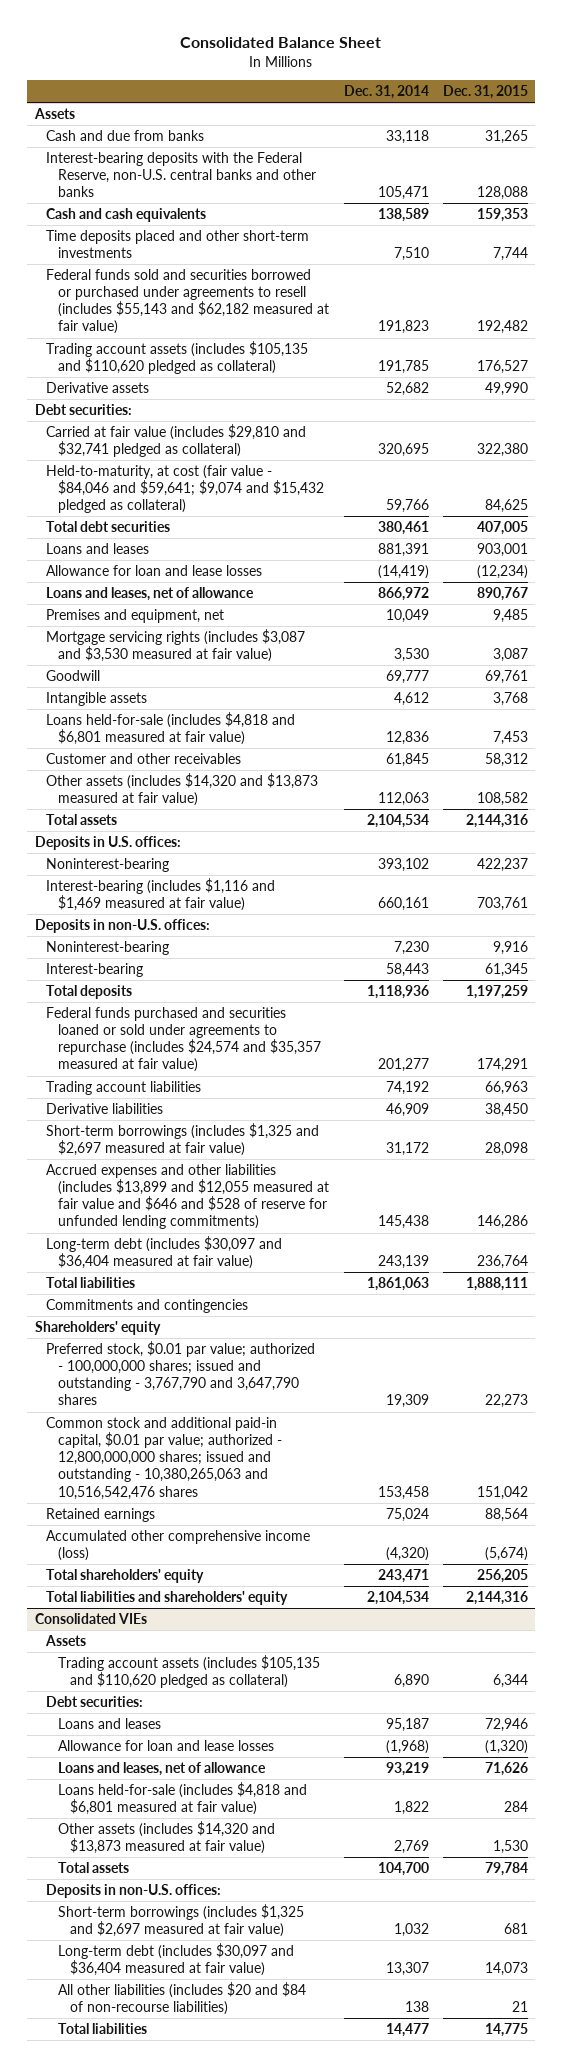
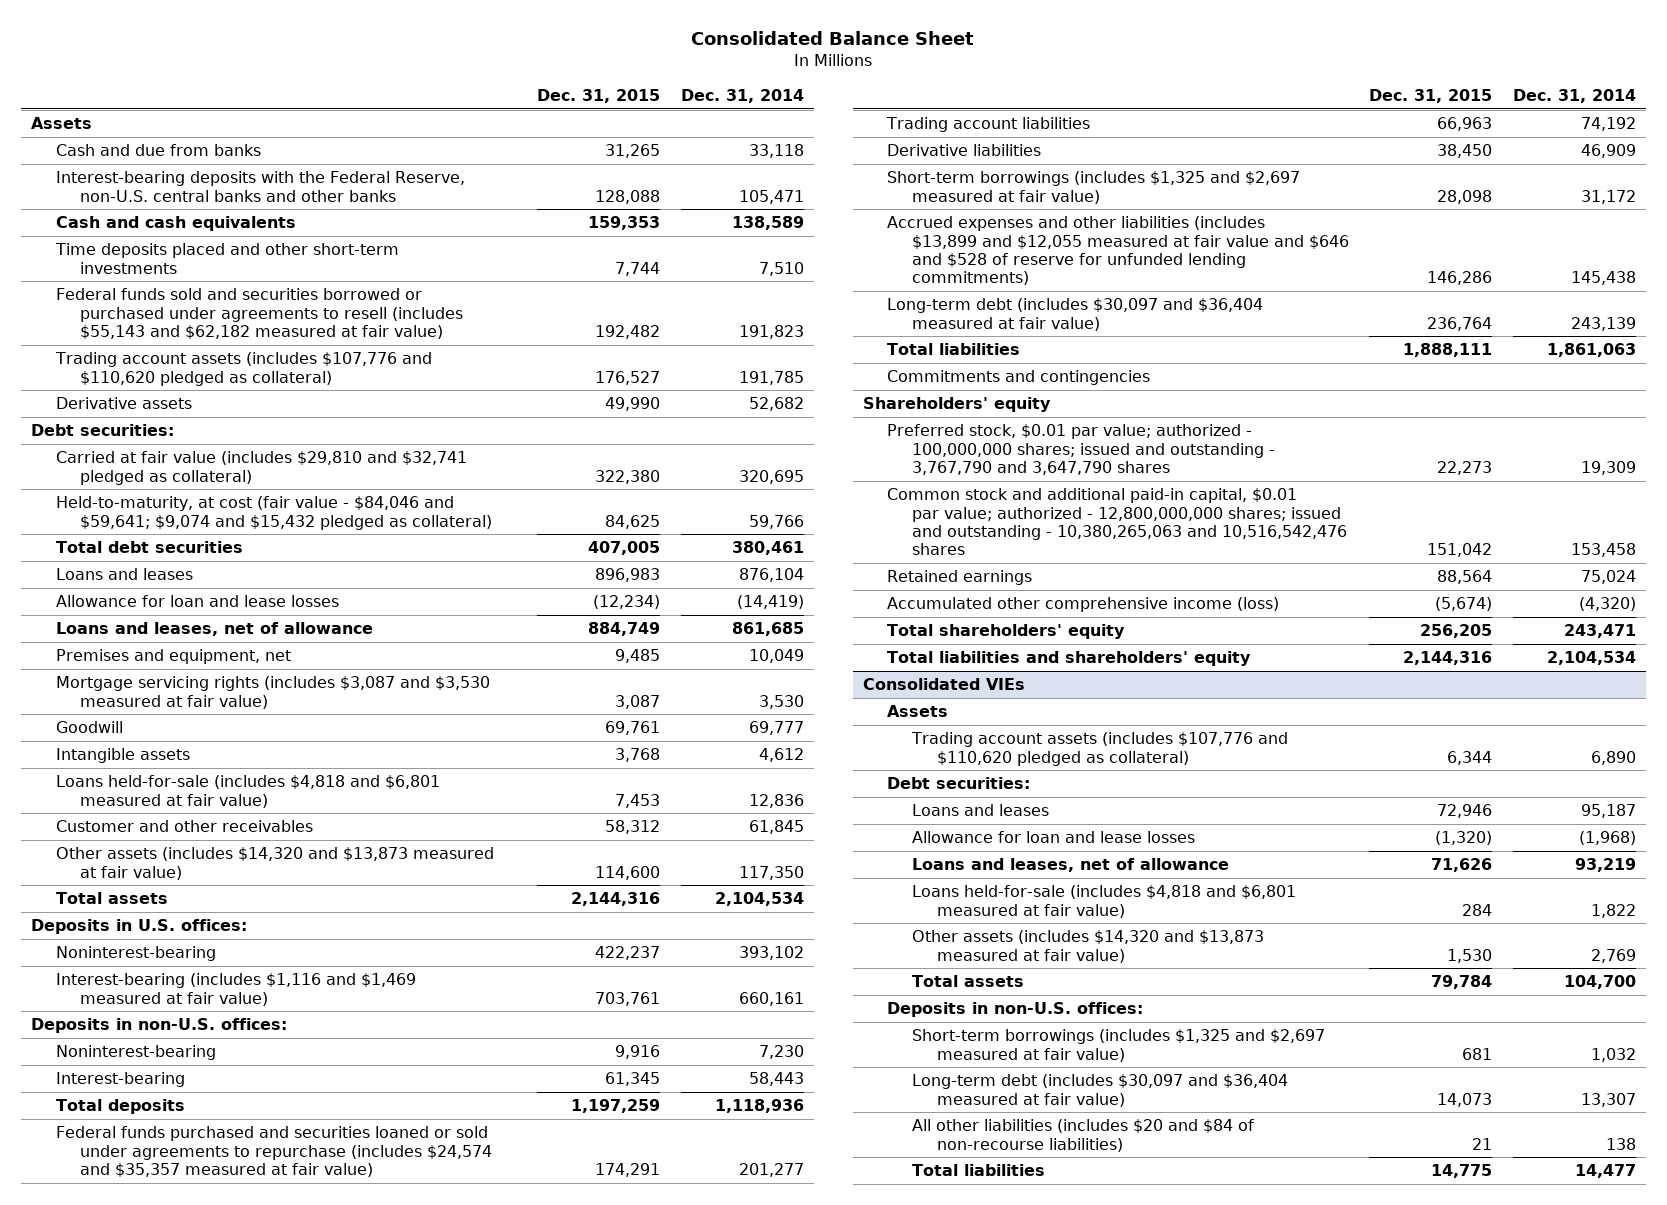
[46,340,309,375] Trading account assets (includes $105,135 and $110,620 pledged as collateral) -> [54,352,432,386] Trading account assets (includes $107,776 and $110,620 pledged as collateral)
[377,542,429,557] 881,391 -> [738,568,804,583] 876,104
[477,542,529,557] 903,001 -> [595,568,661,583] 896,983
[377,586,429,601] 866,972 -> [731,622,804,637] 861,685
[477,586,529,601] 890,767 -> [588,622,661,637] 884,749
[377,792,429,807] 112,063 -> [738,865,804,880] 117,350
[477,792,529,807] 108,582 -> [595,865,661,880] 114,600
[58,1654,321,1689] Trading account assets (includes $105,135 and $110,620 pledged as collateral) -> [911,732,1289,766] Trading account assets (includes $107,776 and $110,620 pledged as collateral)

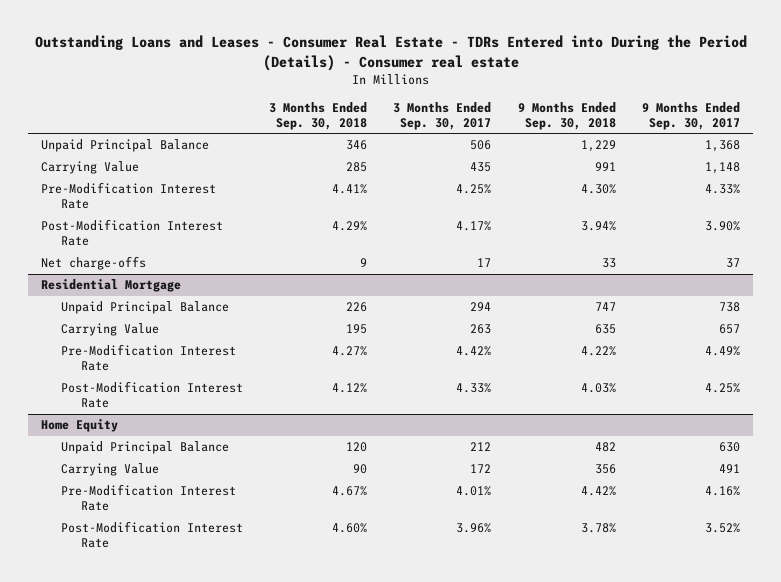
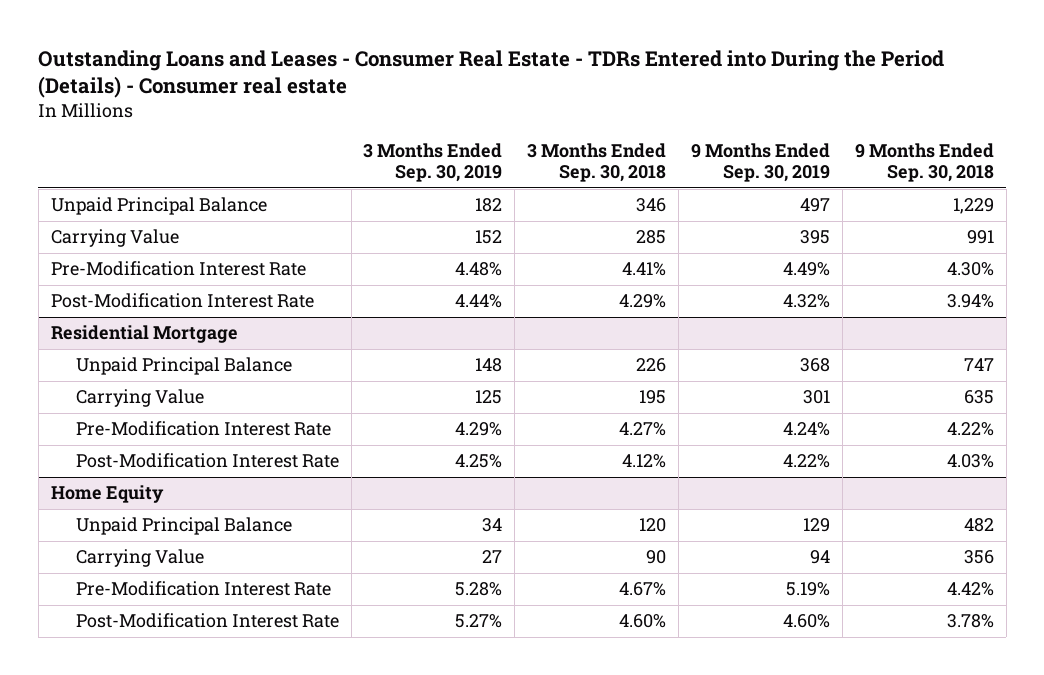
[393,101,492,130] 3 Months Ended Sep. 30, 2017 -> none
[642,101,741,130] 9 Months Ended Sep. 30, 2017 -> none
none -> [363,143,503,183] 3 Months Ended Sep. 30, 2019
none -> [691,143,831,183] 9 Months Ended Sep. 30, 2019
[41,256,147,271] Net charge-offs -> none

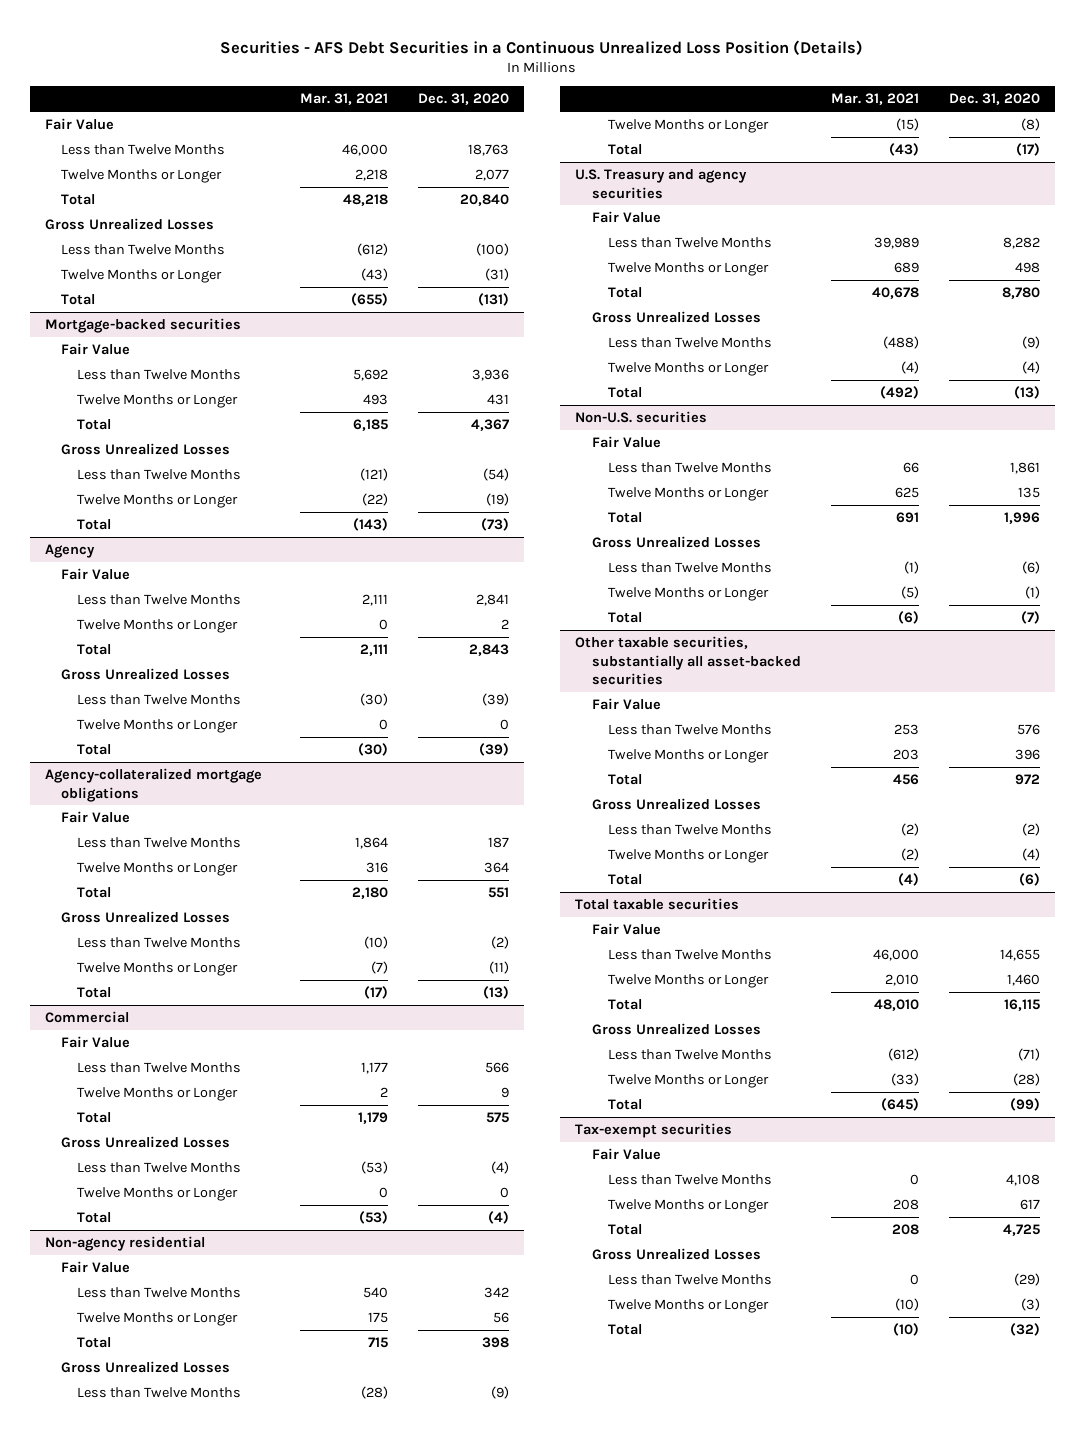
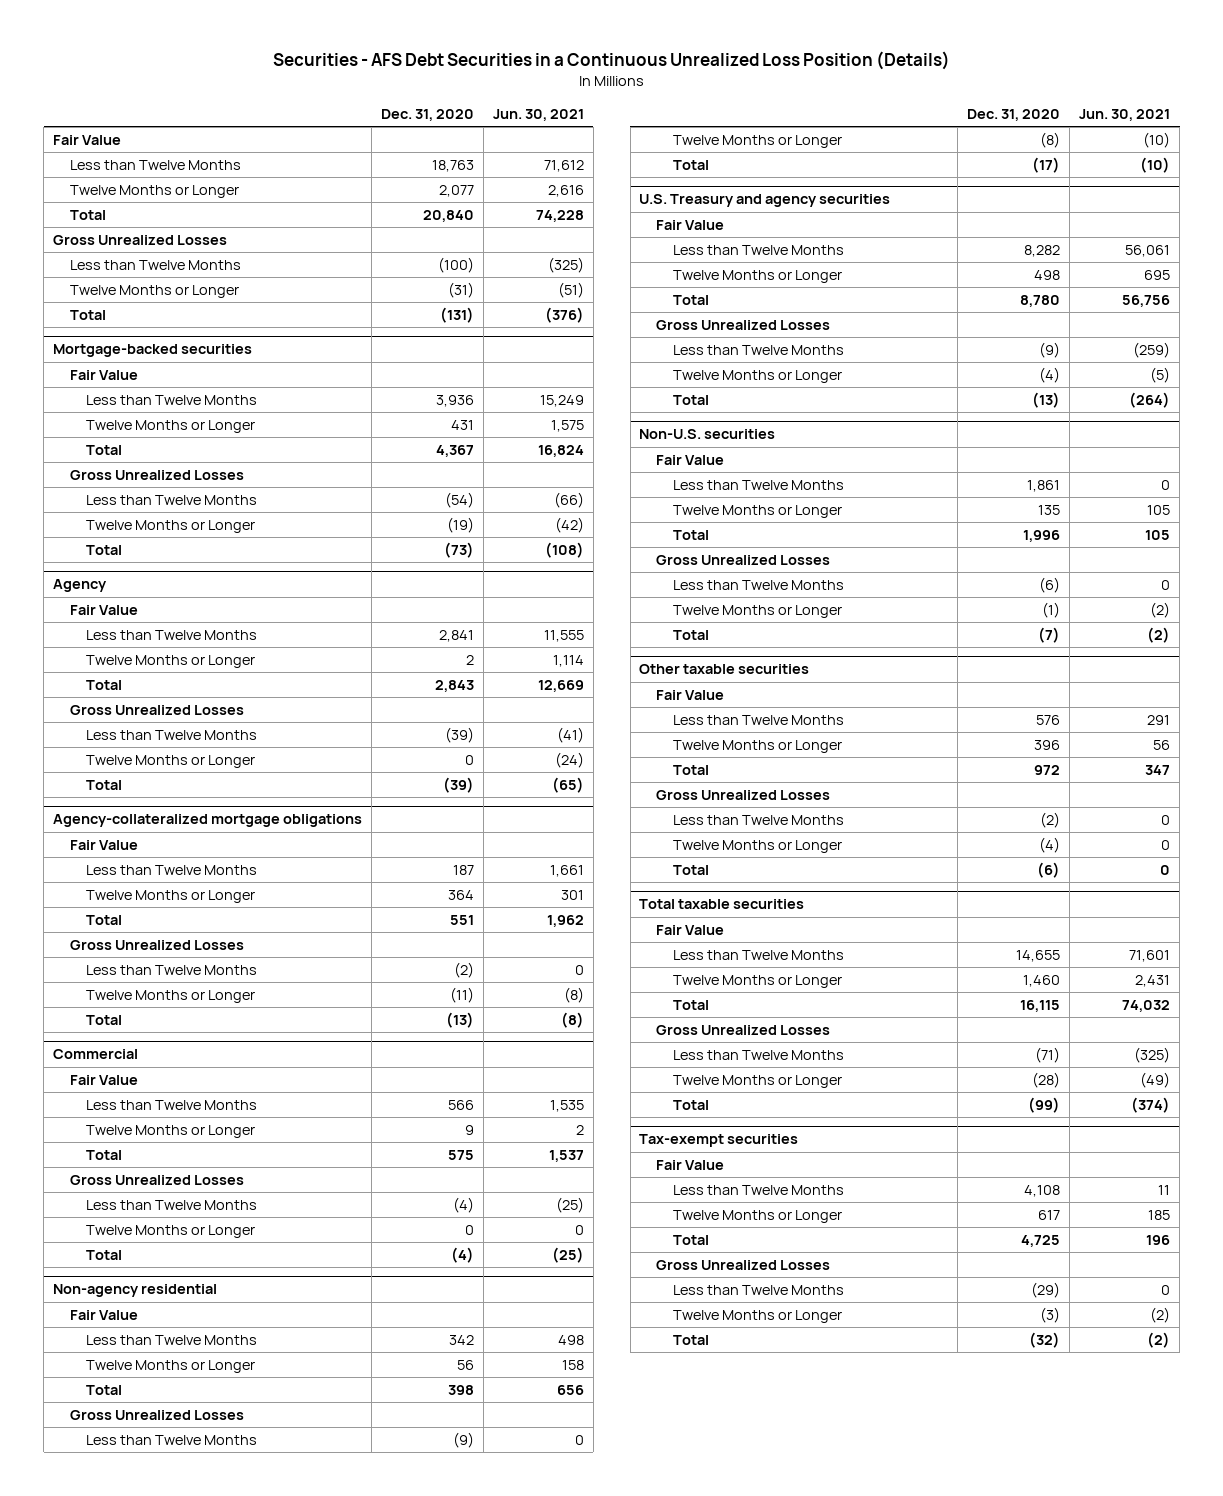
[300,93,389,106] Mar. 31, 2021 -> none
none -> [492,108,584,121] Jun. 30, 2021
[575,635,801,686] Other taxable securities, substantially all asset-backed securities -> [639,664,810,675] Other taxable securities

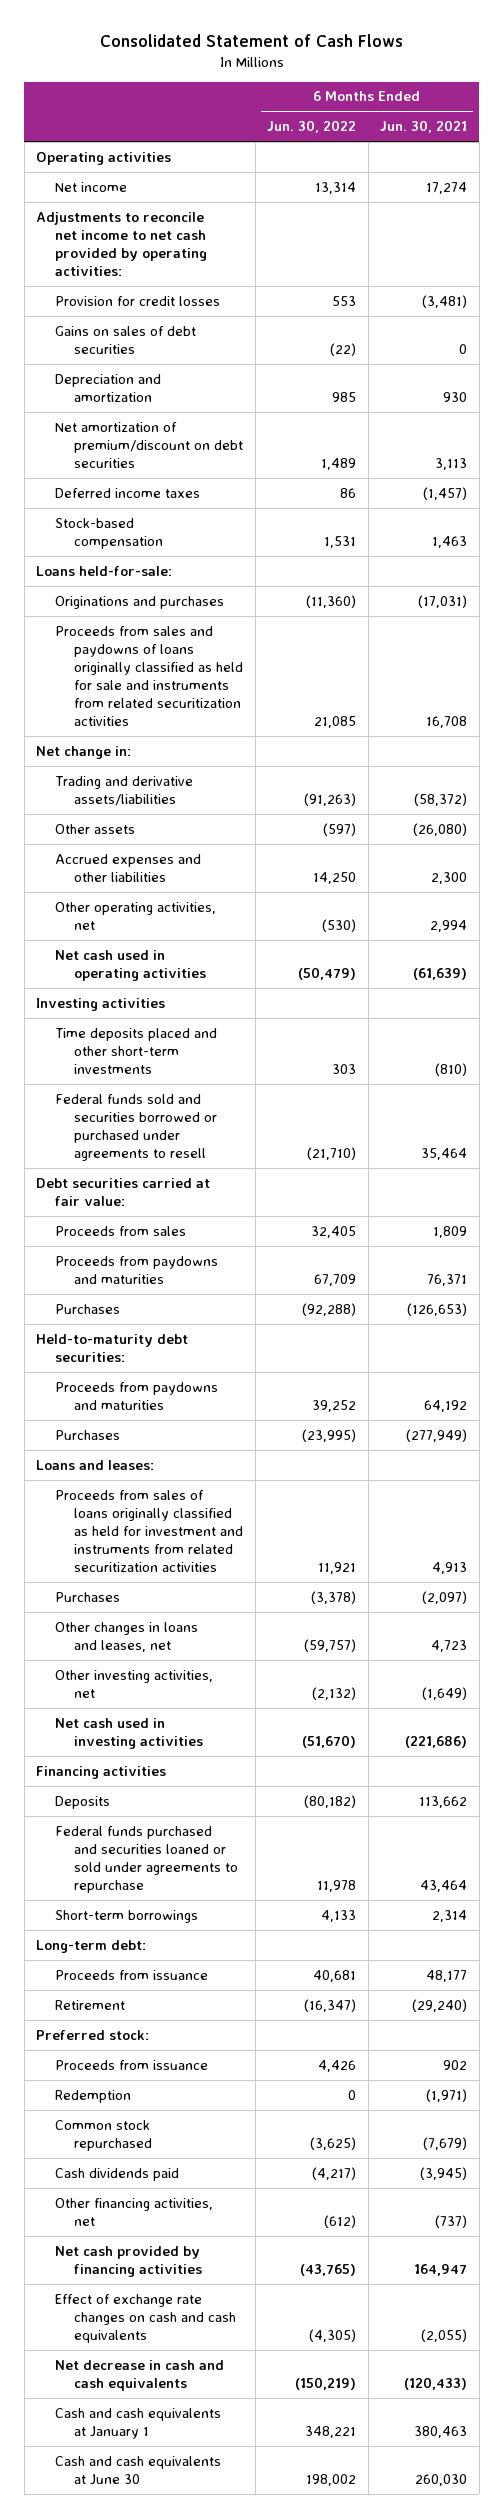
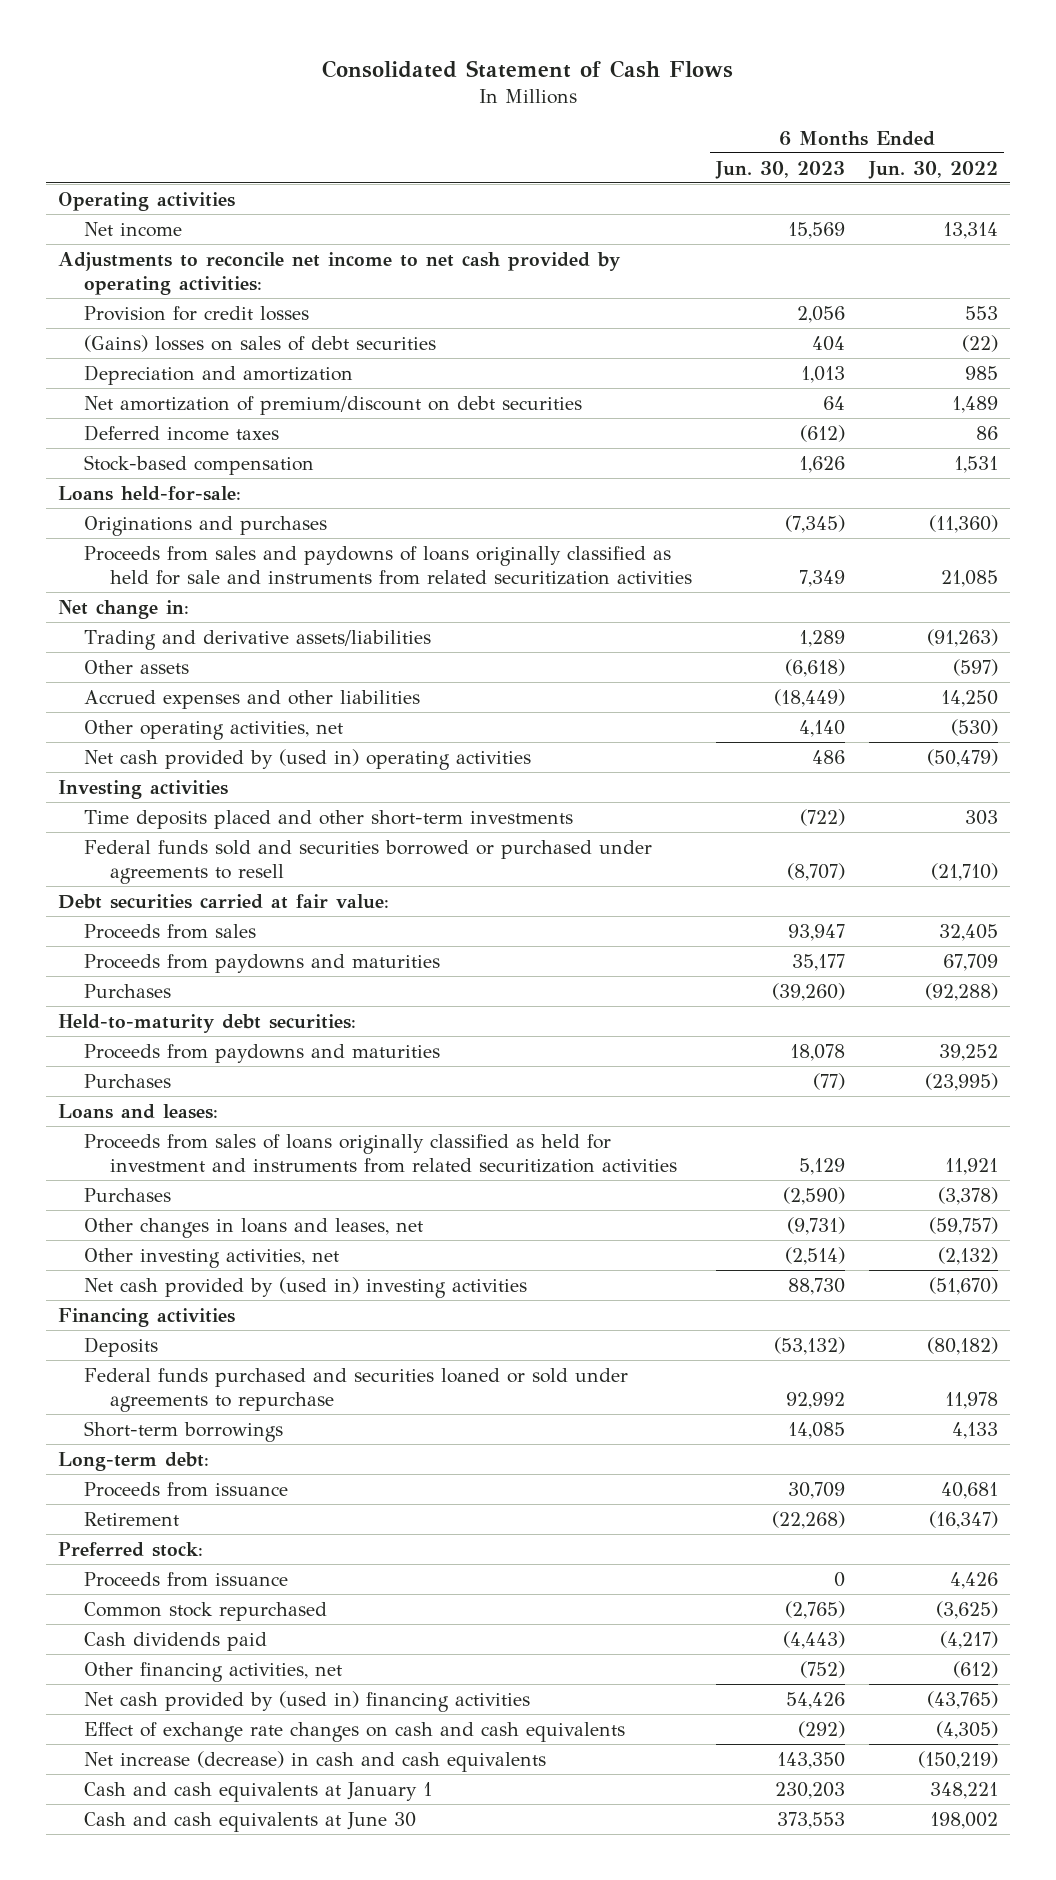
[380,120,468,134] Jun. 30, 2021 -> none
none -> [714,160,845,179] Jun. 30, 2023
[55,325,197,354] Gains on sales of debt securities -> [84,334,437,352] (Gains) losses on sales of debt securities
[55,949,207,981] Net cash used in operating activities -> [84,748,532,770] Net cash provided by (used in) operating activities
[55,1717,204,1749] Net cash used in investing activities -> [84,1276,528,1298] Net cash provided by (used in) investing activities
[55,2089,132,2103] Redemption -> none
[55,2245,203,2277] Net cash provided by financing activities -> [84,1690,531,1712] Net cash provided by (used in) financing activities
[55,2359,225,2391] Net decrease in cash and cash equivalents -> [84,1750,547,1772] Net increase (decrease) in cash and cash equivalents

